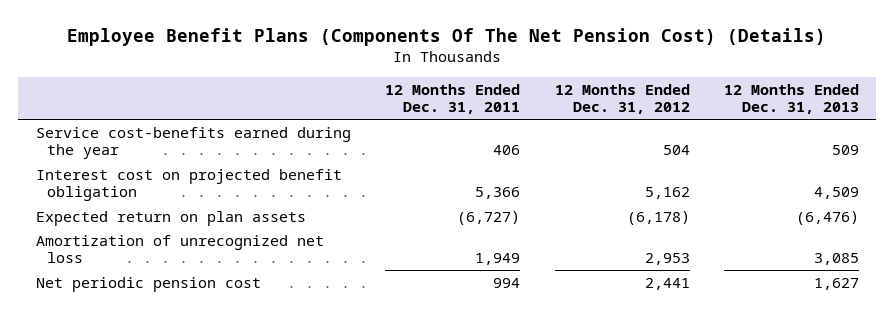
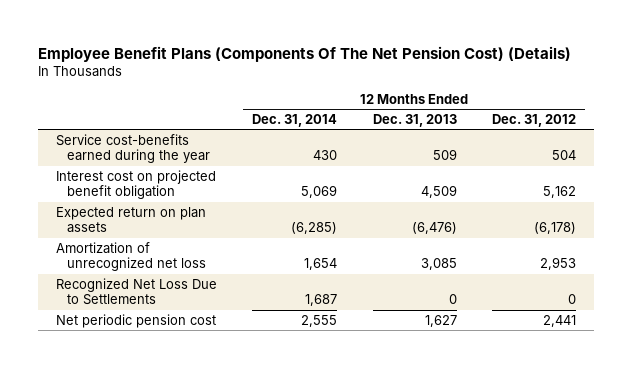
[385,83,521,115] 12 Months Ended Dec. 31, 2011 -> none
none -> [252,114,338,128] Dec. 31, 2014
none -> [55,277,217,306] Recognized Net Loss Due to Settlements

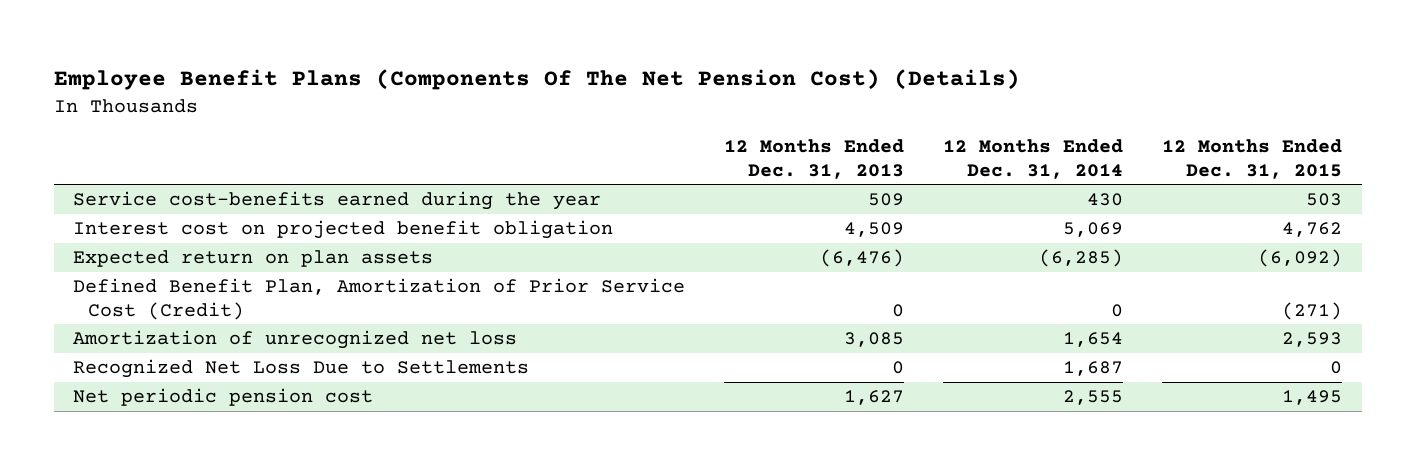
[491,114,576,128] Dec. 31, 2012 -> none
none -> [1162,139,1343,179] 12 Months Ended Dec. 31, 2015
none -> [73,278,686,320] Defined Benefit Plan, Amortization of Prior Service Cost (Credit)

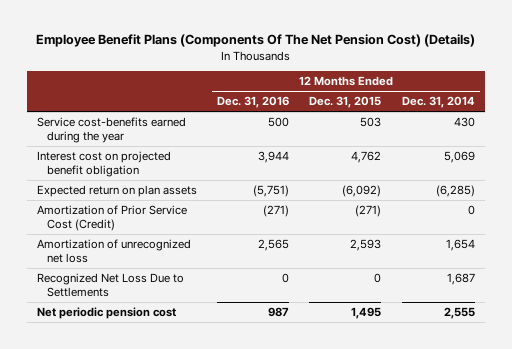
[724,139,905,179] 12 Months Ended Dec. 31, 2013 -> none
none -> [217,96,290,109] Dec. 31, 2016
[73,278,686,320] Defined Benefit Plan, Amortization of Prior Service Cost (Credit) -> [37,205,188,231] Amortization of Prior Service Cost (Credit)

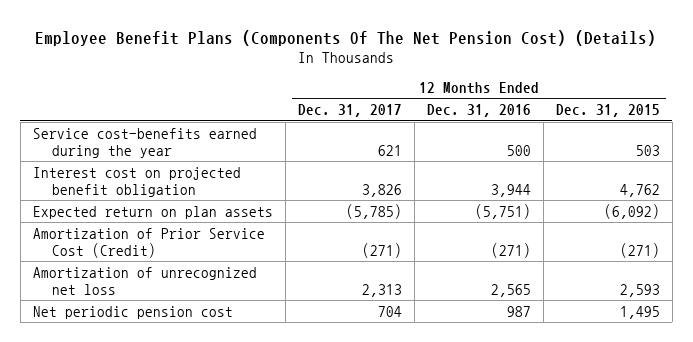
[401,96,475,109] Dec. 31, 2014 -> none
none -> [297,104,402,118] Dec. 31, 2017
[37,273,185,297] Recognized Net Loss Due to Settlements -> none

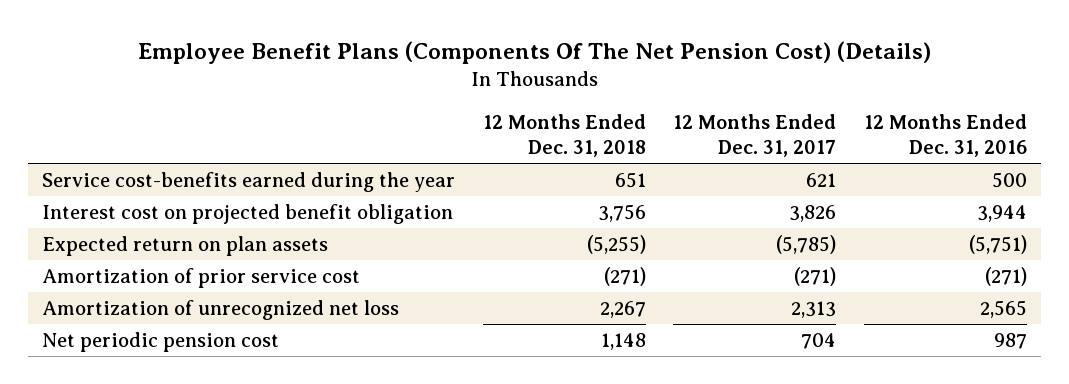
[555,104,660,118] Dec. 31, 2015 -> none
none -> [482,114,646,158] 12 Months Ended Dec. 31, 2018
[32,227,265,258] Amortization of Prior Service Cost (Credit) -> [41,267,360,288] Amortization of prior service cost

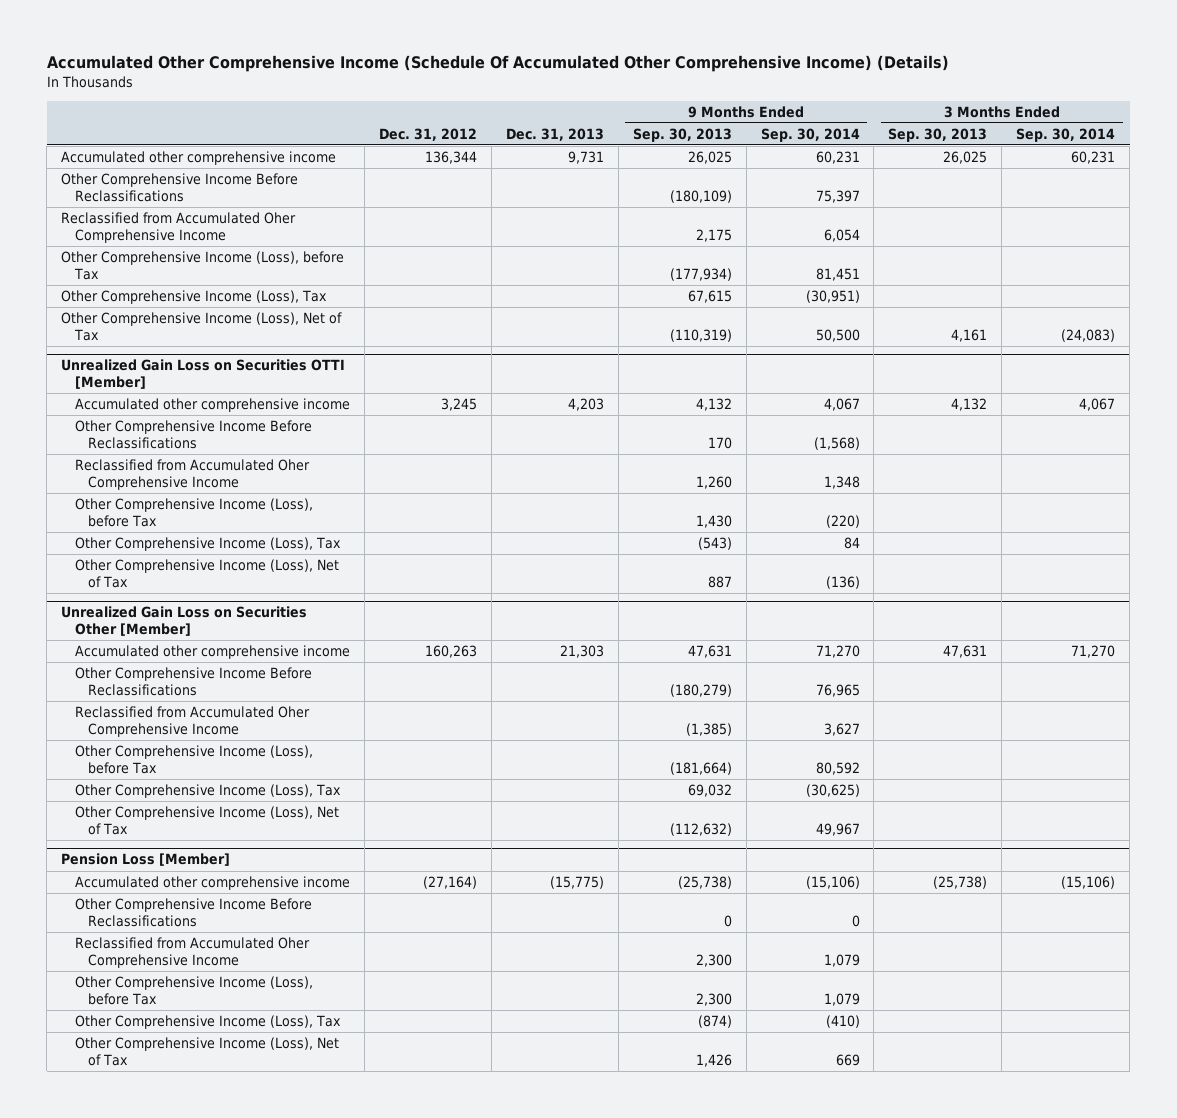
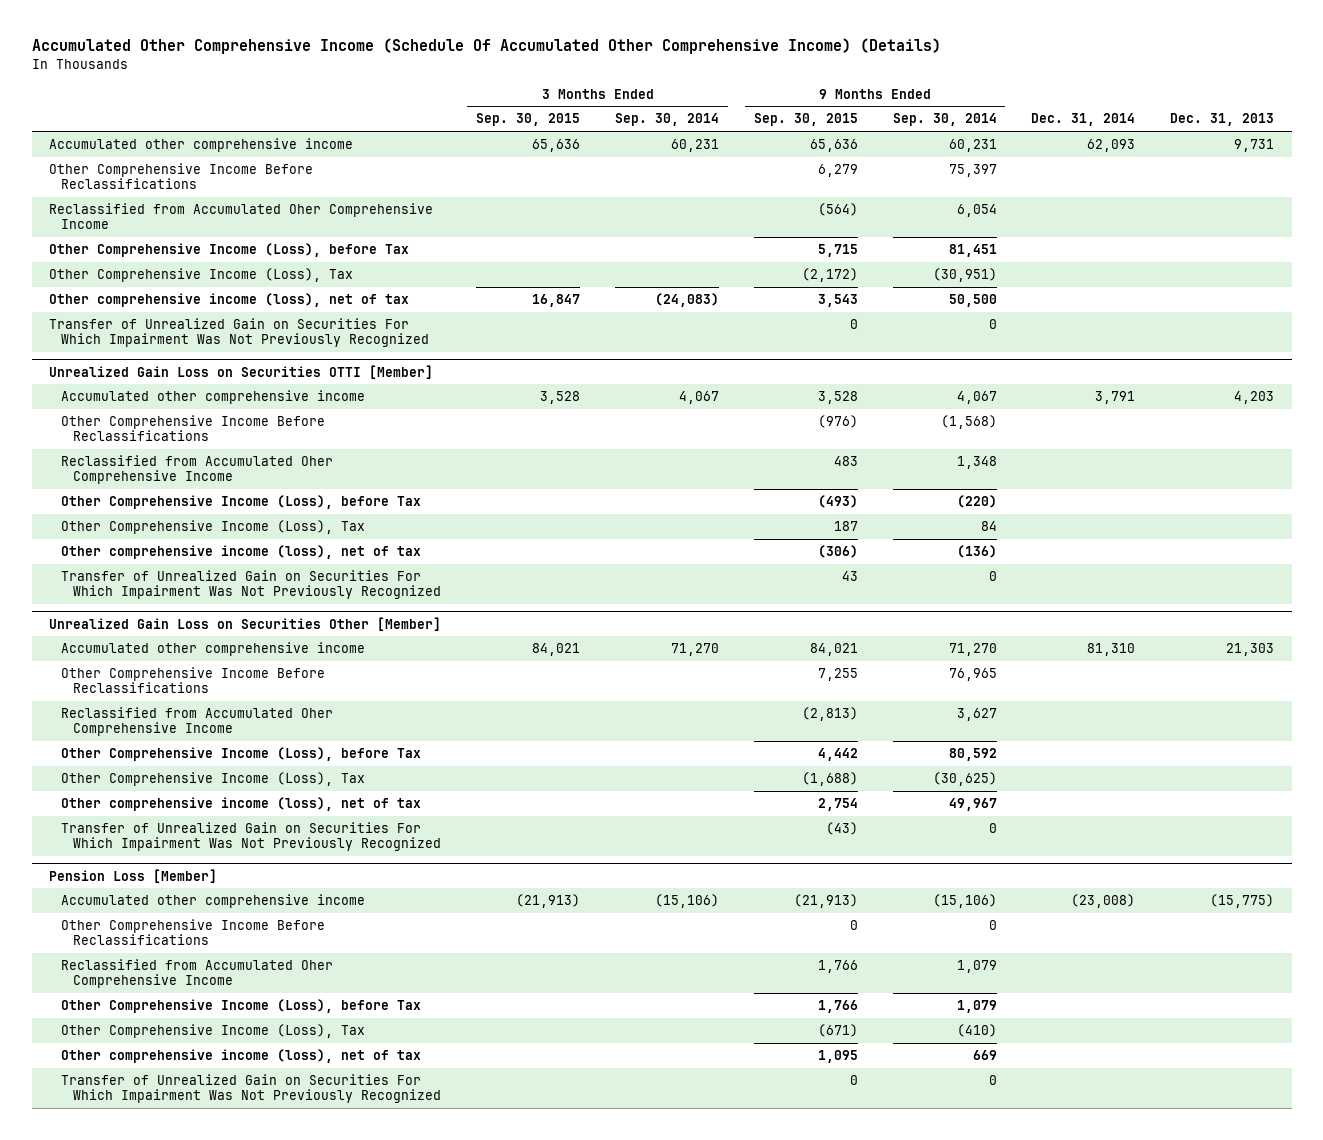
[378,127,477,141] Dec. 31, 2012 -> none
[632,127,732,142] Sep. 30, 2013 -> none
[888,127,988,142] Sep. 30, 2013 -> none
none -> [476,113,581,127] Sep. 30, 2015
none -> [753,113,858,127] Sep. 30, 2015
none -> [1031,113,1136,127] Dec. 31, 2014
[61,312,343,341] Other Comprehensive Income (Loss), Net of Tax -> [48,293,409,308] Other comprehensive income (loss), net of tax
none -> [48,318,430,348] Transfer of Unrealized Gain on Securities For Which Impairment Was Not Previously Recognized
[74,559,339,588] Other Comprehensive Income (Loss), Net of Tax -> [61,545,422,560] Other comprehensive income (loss), net of tax
none -> [61,570,442,600] Transfer of Unrealized Gain on Securities For Which Impairment Was Not Previously Recognized
[74,806,339,835] Other Comprehensive Income (Loss), Net of Tax -> [61,797,422,812] Other comprehensive income (loss), net of tax
none -> [61,822,442,852] Transfer of Unrealized Gain on Securities For Which Impairment Was Not Previously Recognized
[74,1037,339,1066] Other Comprehensive Income (Loss), Net of Tax -> [61,1049,422,1064] Other comprehensive income (loss), net of tax
none -> [61,1074,442,1104] Transfer of Unrealized Gain on Securities For Which Impairment Was Not Previously Recognized

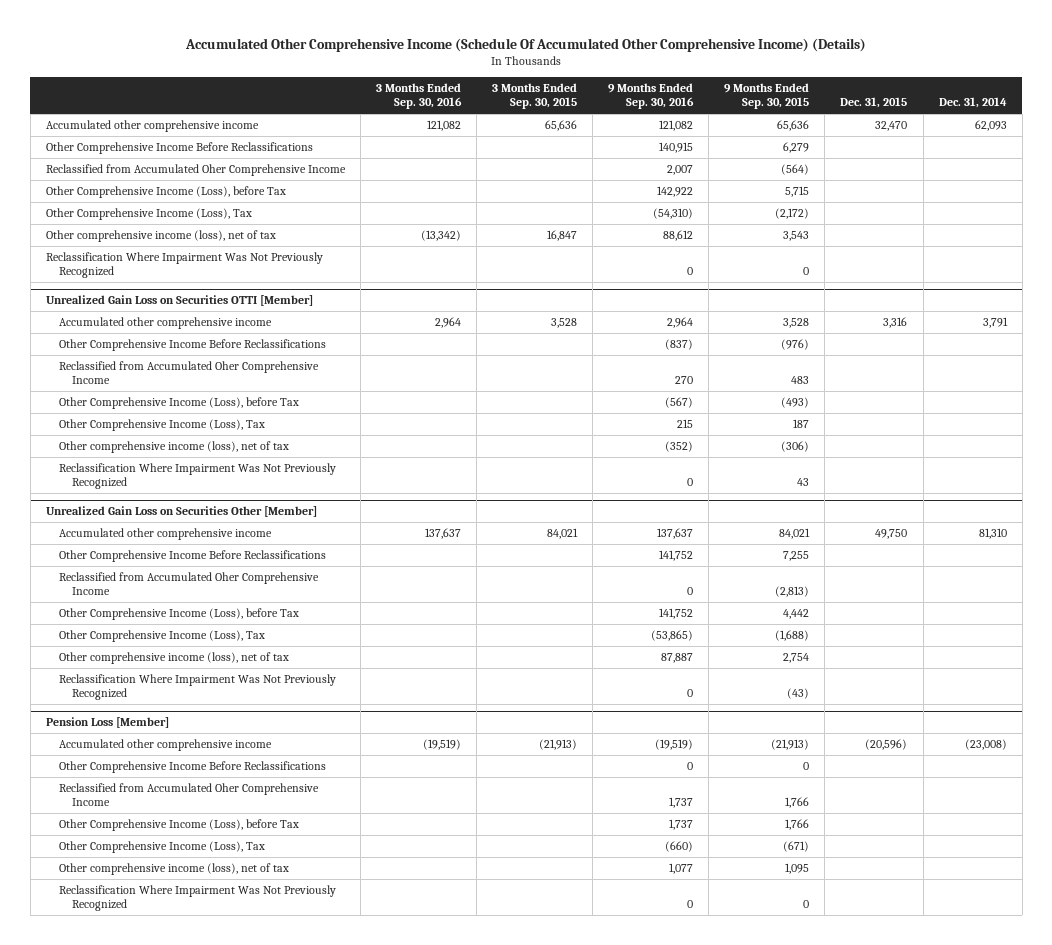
[615,113,720,127] Sep. 30, 2014 -> none
[892,113,997,127] Sep. 30, 2014 -> none
[1170,113,1275,127] Dec. 31, 2013 -> none
none -> [375,83,462,110] 3 Months Ended Sep. 30, 2016
none -> [608,83,695,110] 9 Months Ended Sep. 30, 2016
none -> [840,97,908,109] Dec. 31, 2015
[48,318,430,348] Transfer of Unrealized Gain on Securities For Which Impairment Was Not Previously Recognized -> [45,252,323,279] Reclassification Where Impairment Was Not Previously Recognized
[61,570,442,600] Transfer of Unrealized Gain on Securities For Which Impairment Was Not Previously Recognized -> [58,463,336,490] Reclassification Where Impairment Was Not Previously Recognized
[61,822,442,852] Transfer of Unrealized Gain on Securities For Which Impairment Was Not Previously Recognized -> [58,674,336,701] Reclassification Where Impairment Was Not Previously Recognized
[61,1074,442,1104] Transfer of Unrealized Gain on Securities For Which Impairment Was Not Previously Recognized -> [58,885,336,912] Reclassification Where Impairment Was Not Previously Recognized

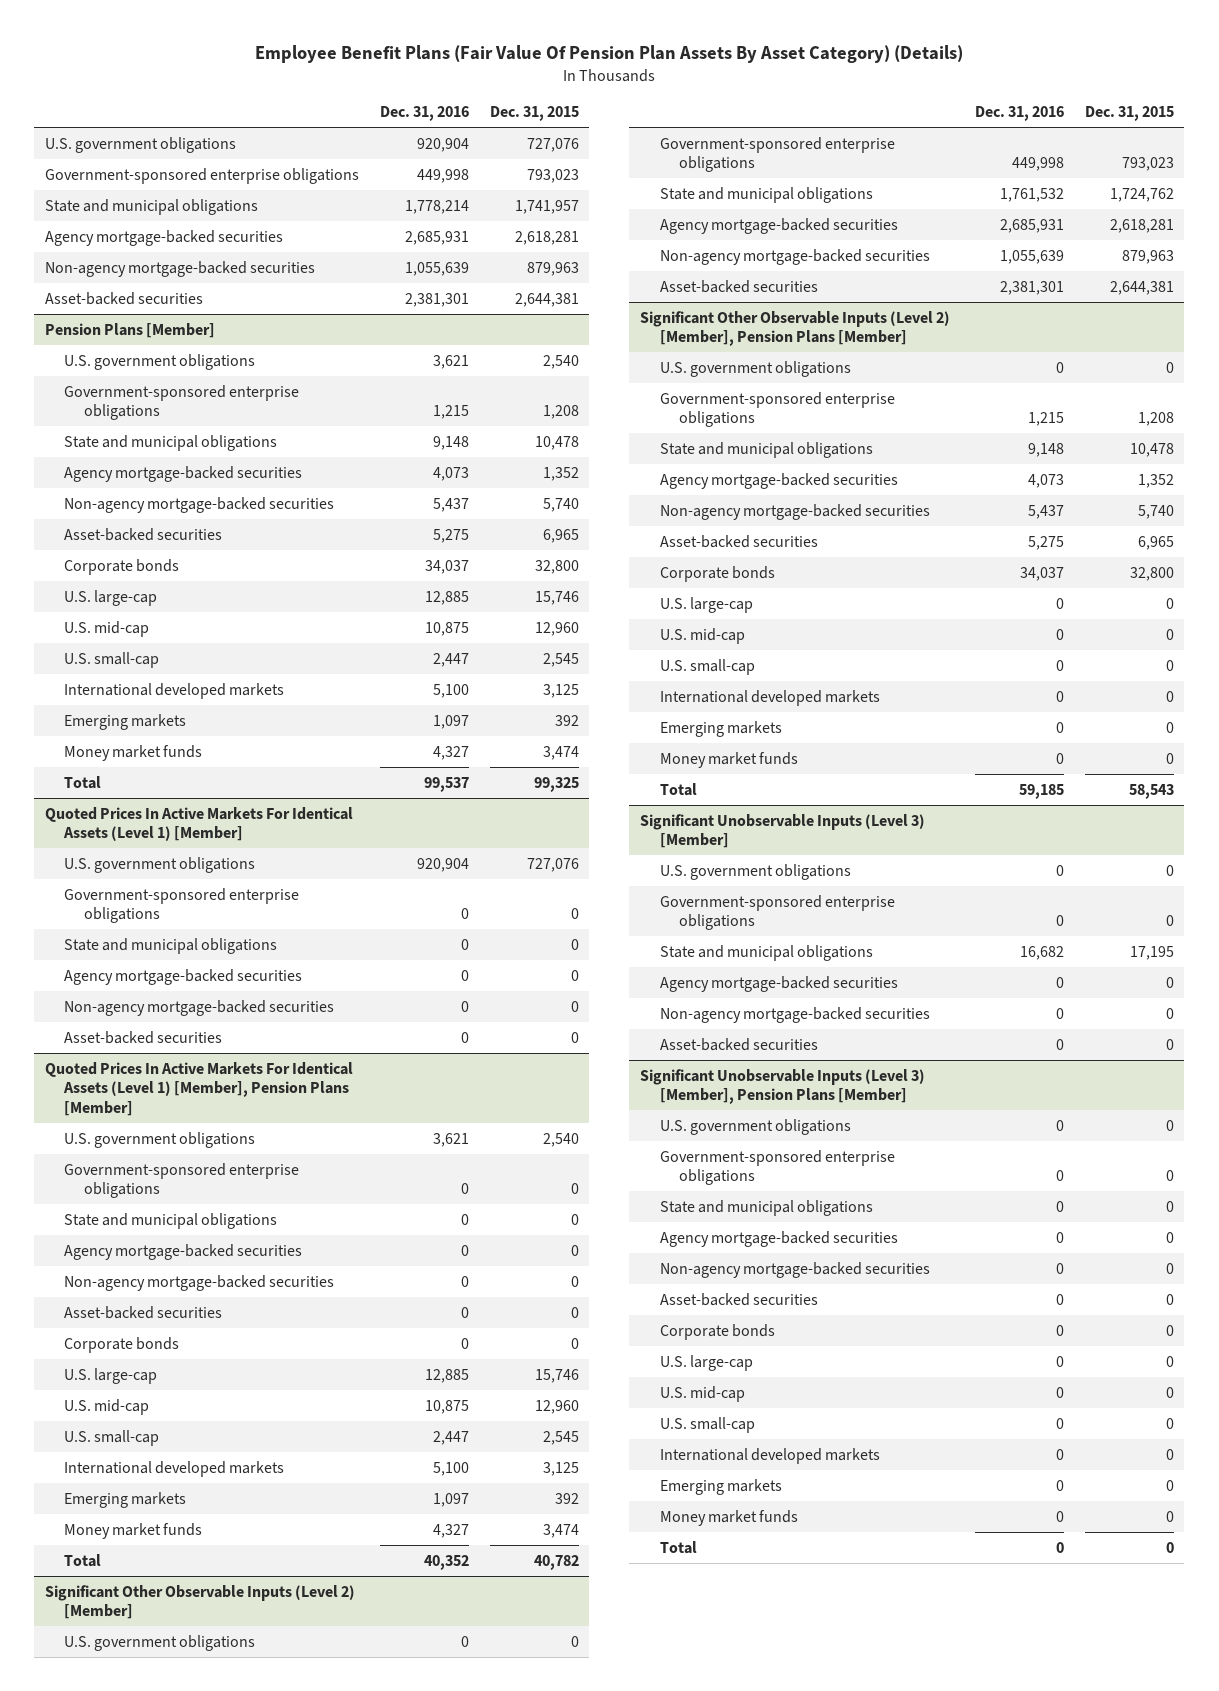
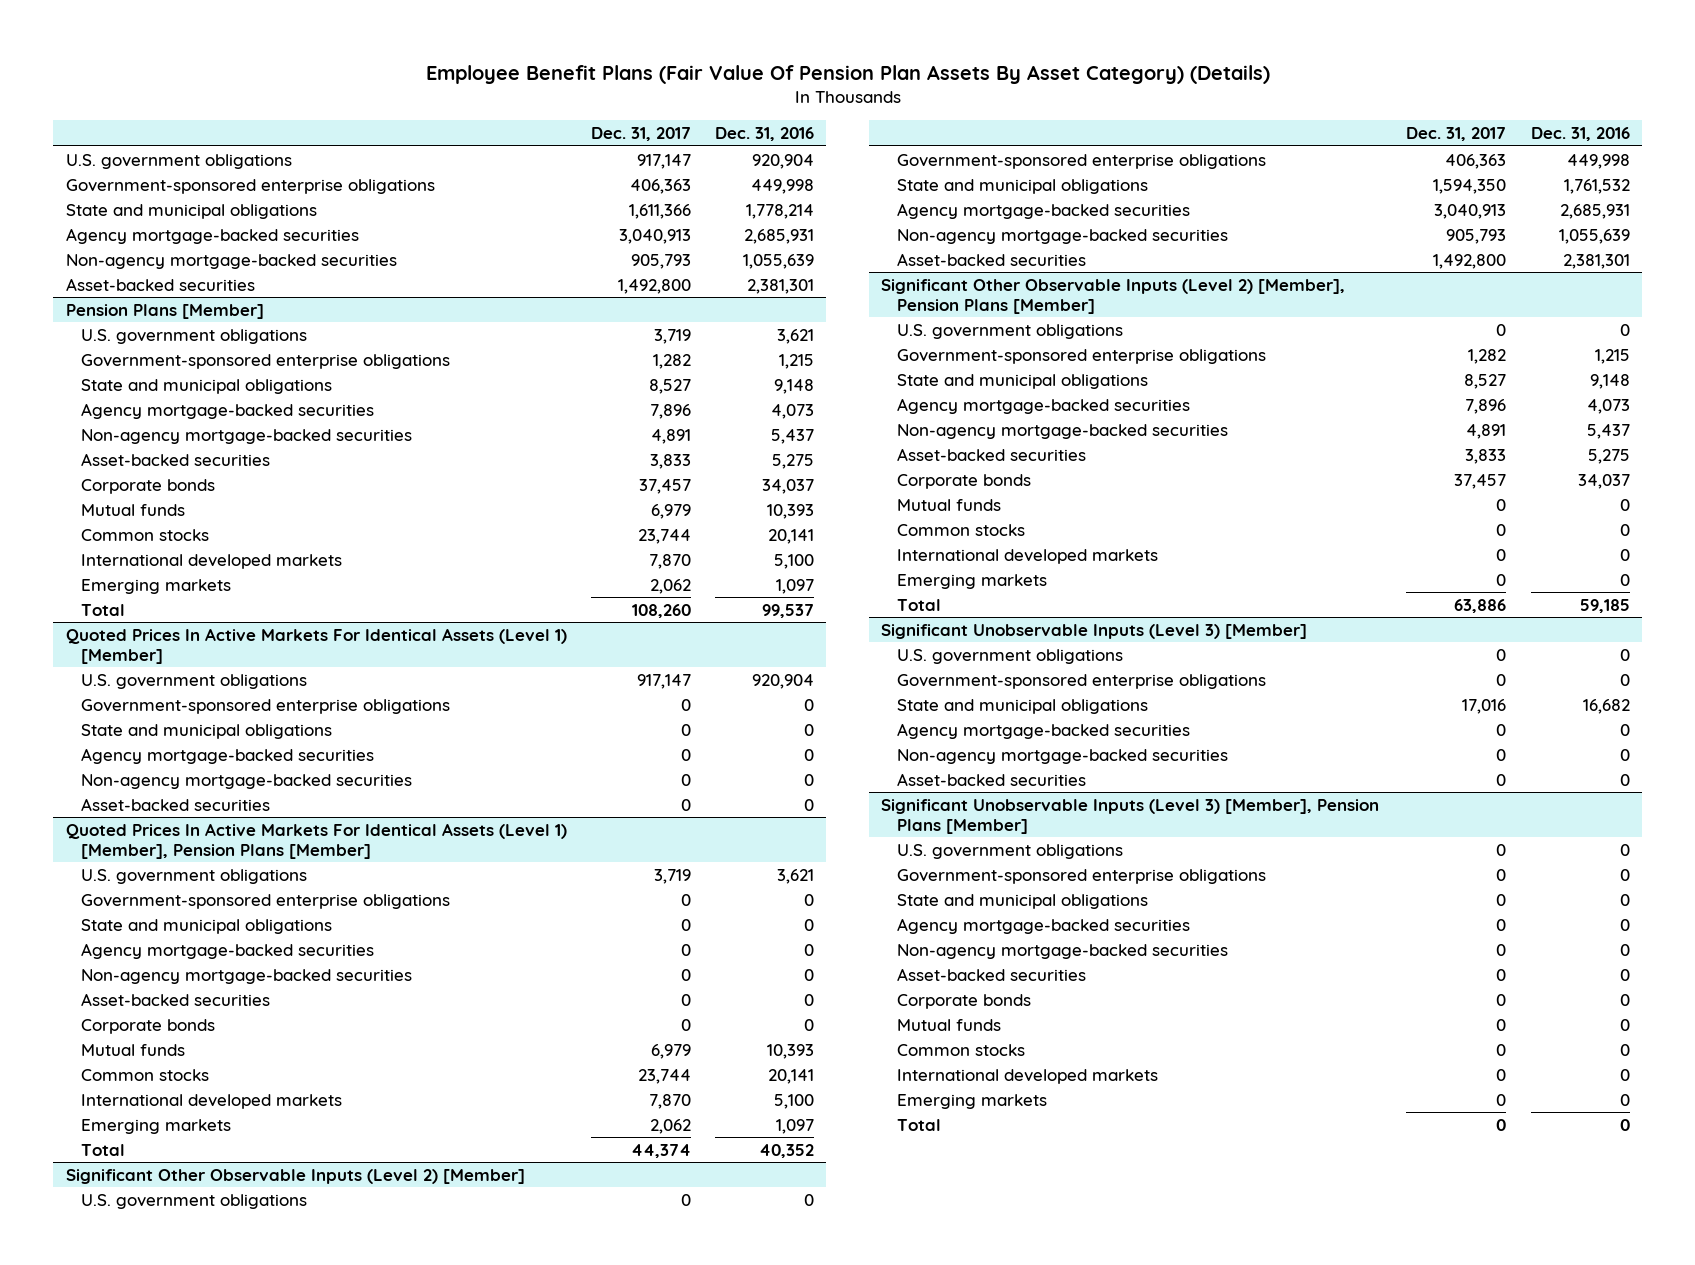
[489,106,579,122] Dec. 31, 2015 -> none
none -> [590,127,691,142] Dec. 31, 2017
[64,589,158,606] U.S. large-cap -> none
[64,620,150,637] U.S. mid-cap -> none
[64,651,160,668] U.S. small-cap -> none
none -> [80,503,185,516] Mutual funds
none -> [80,528,209,541] Common stocks
[64,744,203,761] Money market funds -> none
[64,1367,158,1384] U.S. large-cap -> none
[64,1398,150,1415] U.S. mid-cap -> none
[64,1429,160,1446] U.S. small-cap -> none
none -> [80,1043,185,1056] Mutual funds
none -> [80,1068,209,1081] Common stocks
[64,1522,203,1539] Money market funds -> none
[659,596,753,613] U.S. large-cap -> none
[659,627,745,644] U.S. mid-cap -> none
[659,658,755,675] U.S. small-cap -> none
none -> [896,498,1001,511] Mutual funds
none -> [896,523,1025,536] Common stocks
[659,751,798,768] Money market funds -> none
[659,1354,753,1371] U.S. large-cap -> none
[659,1385,745,1402] U.S. mid-cap -> none
[659,1416,755,1433] U.S. small-cap -> none
none -> [896,1018,1001,1031] Mutual funds
none -> [896,1043,1025,1056] Common stocks
[659,1509,798,1526] Money market funds -> none

